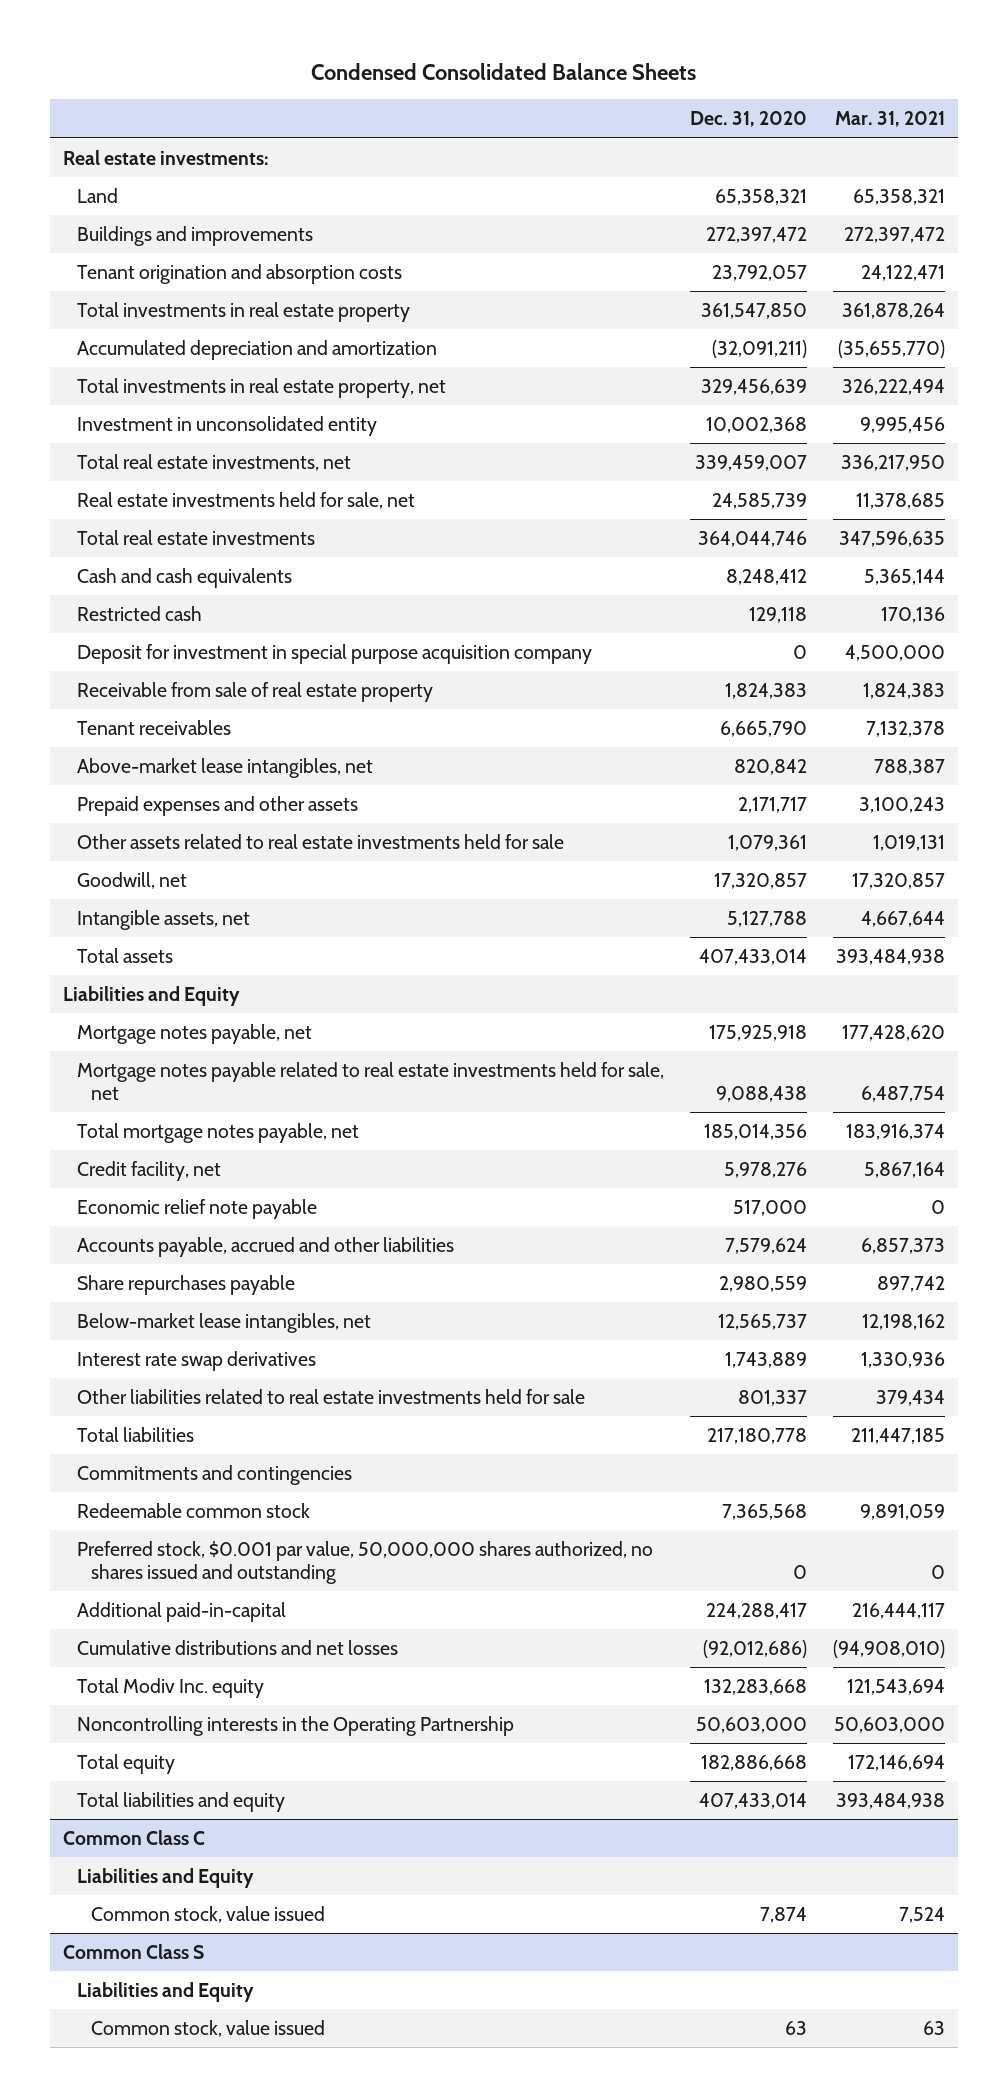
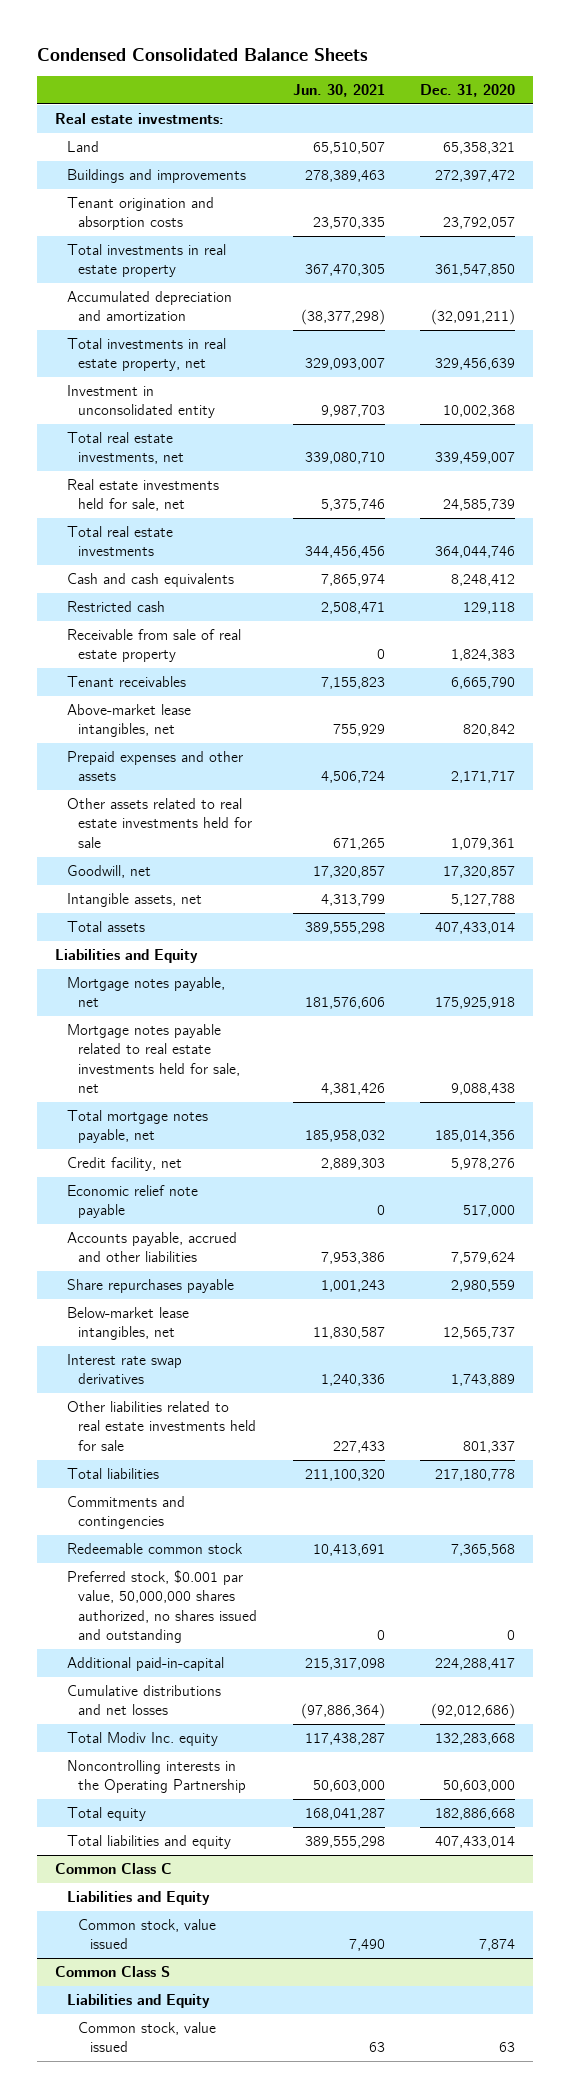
[834,111,945,128] Mar. 31, 2021 -> none
none -> [292,84,385,98] Jun. 30, 2021
[77,643,593,664] Deposit for investment in special purpose acquisition company -> none

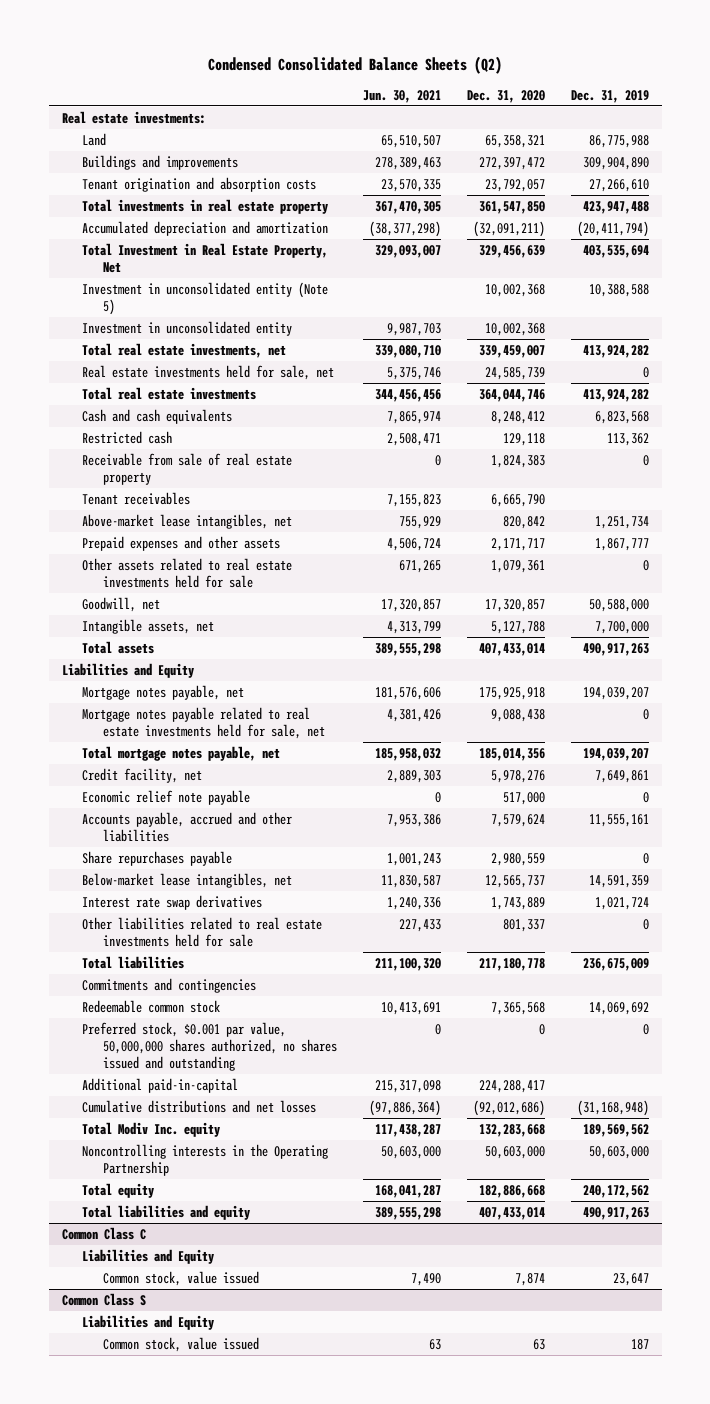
[37,47,369,61] Condensed Consolidated Balance Sheets -> [208,56,503,75] Condensed Consolidated Balance Sheets (Q2)
none -> [570,89,649,103] Dec. 31, 2019
[66,338,226,372] Total investments in real estate property, net -> [82,242,329,274] Total Investment in Real Estate Property, Net
none -> [82,281,329,316] Investment in unconsolidated entity (Note 5)

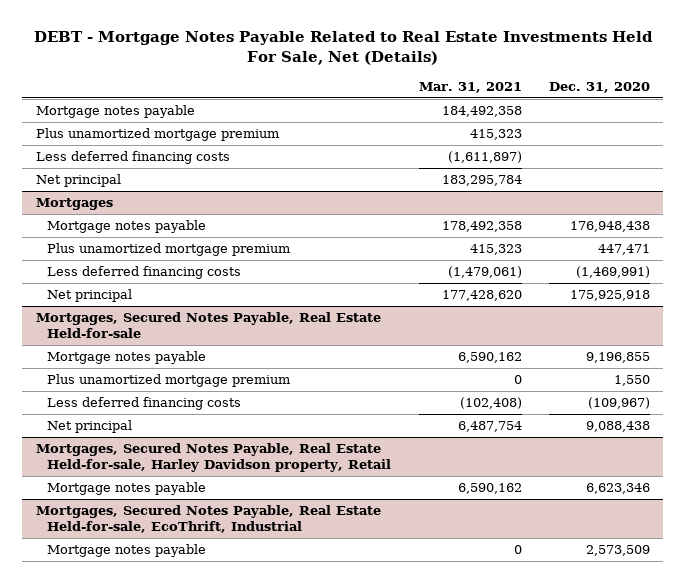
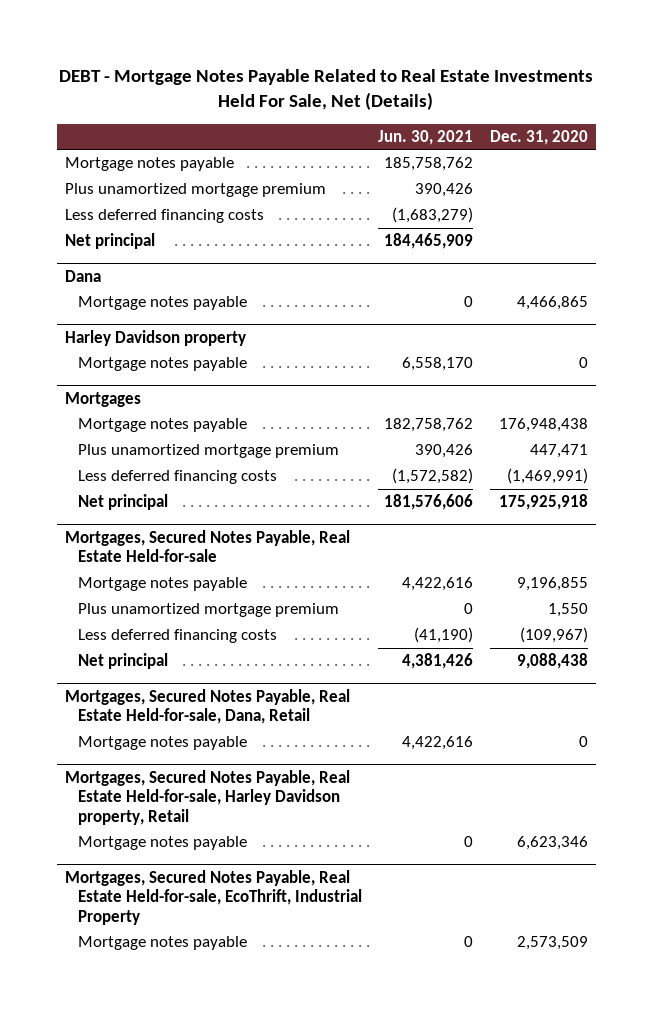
[418,82,522,94] Mar. 31, 2021 -> none
none -> [378,129,474,145] Jun. 30, 2021
none -> [64,269,101,282] Dana
none -> [78,296,248,311] Mortgage notes payable
none -> [64,329,246,346] Harley Davidson property
none -> [78,357,248,372] Mortgage notes payable
none -> [64,688,350,725] Mortgages, Secured Notes Payable, Real Estate Held-for-sale, Dana, Retail
none -> [78,736,248,751] Mortgage notes payable
[35,505,381,534] Mortgages, Secured Notes Payable, Real Estate Held-for-sale, EcoThrift, Industrial -> [64,869,363,925] Mortgages, Secured Notes Payable, Real Estate Held-for-sale, EcoThrift, Industrial Property

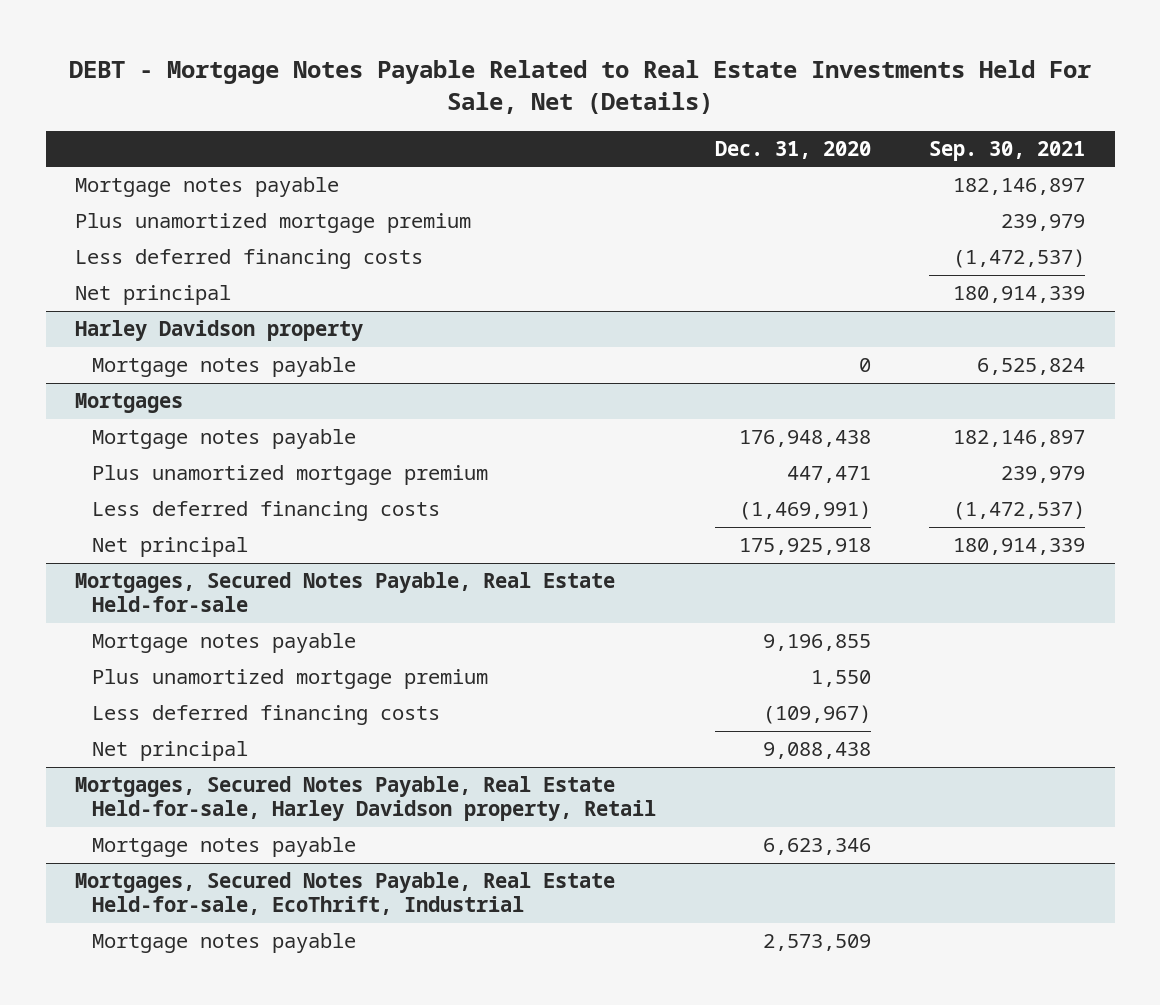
[378,129,474,145] Jun. 30, 2021 -> none
none -> [929,140,1086,161] Sep. 30, 2021
[64,269,101,282] Dana -> none
[78,296,248,311] Mortgage notes payable -> none
[64,688,350,725] Mortgages, Secured Notes Payable, Real Estate Held-for-sale, Dana, Retail -> none
[78,736,248,751] Mortgage notes payable -> none
[64,869,363,925] Mortgages, Secured Notes Payable, Real Estate Held-for-sale, EcoThrift, Industrial Property -> [74,872,615,916] Mortgages, Secured Notes Payable, Real Estate Held-for-sale, EcoThrift, Industrial

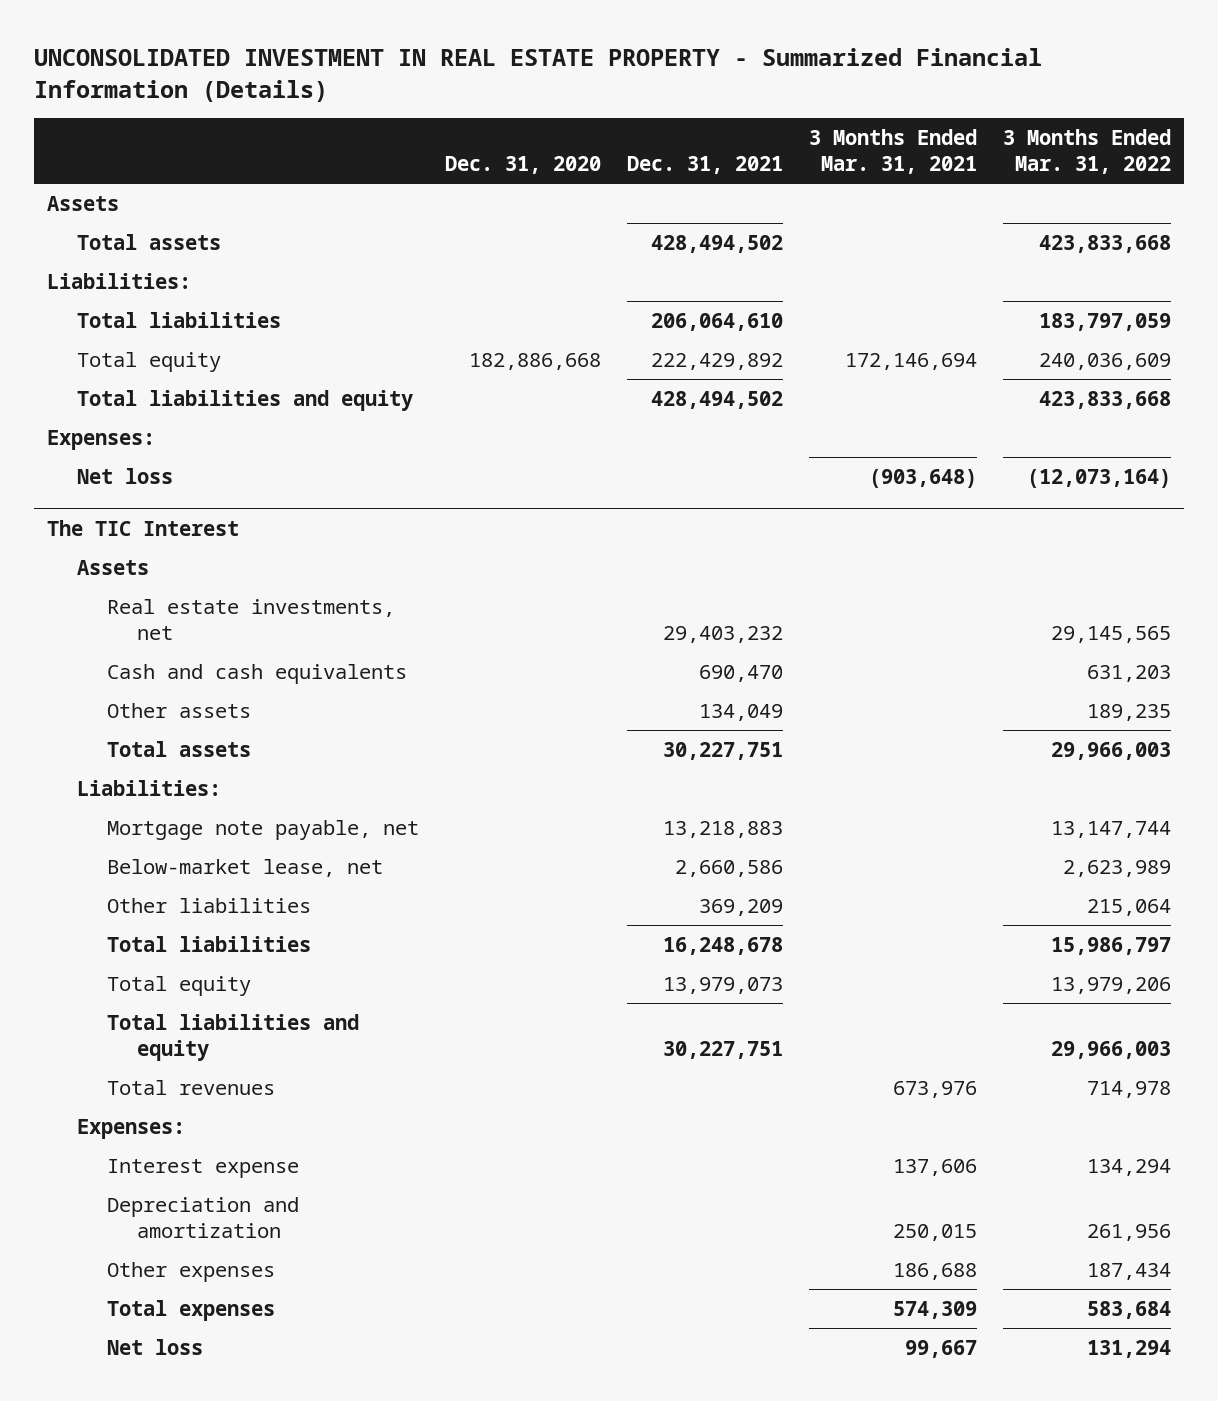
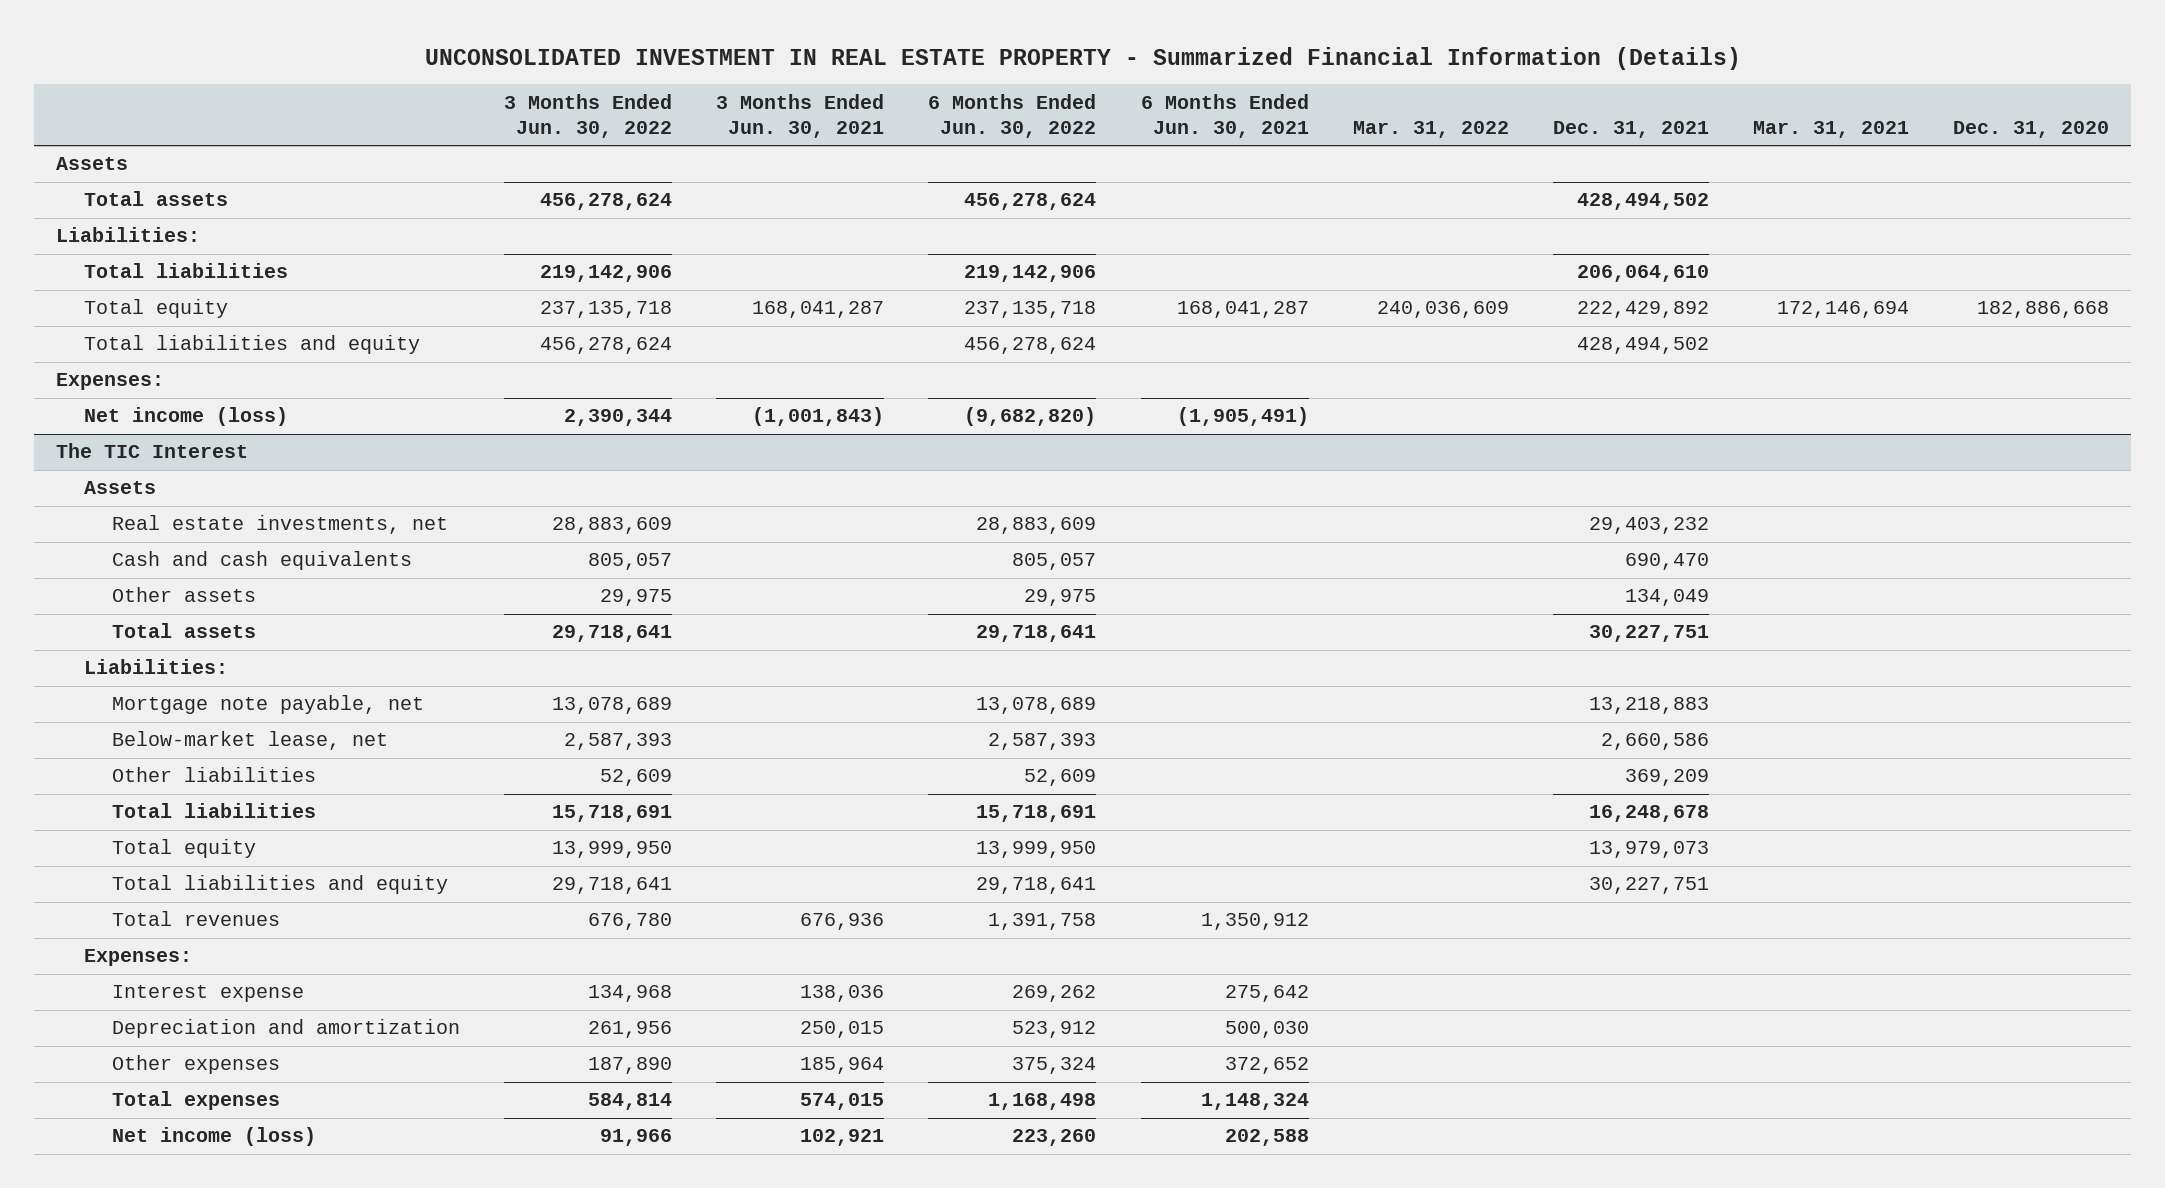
[809,129,978,175] 3 Months Ended Mar. 31, 2021 -> none
[1002,129,1171,175] 3 Months Ended Mar. 31, 2022 -> none
none -> [504,93,673,138] 3 Months Ended Jun. 30, 2022
none -> [716,93,885,138] 3 Months Ended Jun. 30, 2021
none -> [928,93,1097,138] 6 Months Ended Jun. 30, 2022
none -> [1140,93,1309,138] 6 Months Ended Jun. 30, 2021
none -> [1352,120,1509,138] Mar. 31, 2022
none -> [1753,120,1910,138] Mar. 31, 2021
[77,467,174,484] Net loss -> [83,407,288,427] Net income (loss)
[107,1338,204,1355] Net loss -> [112,1127,317,1147] Net income (loss)

